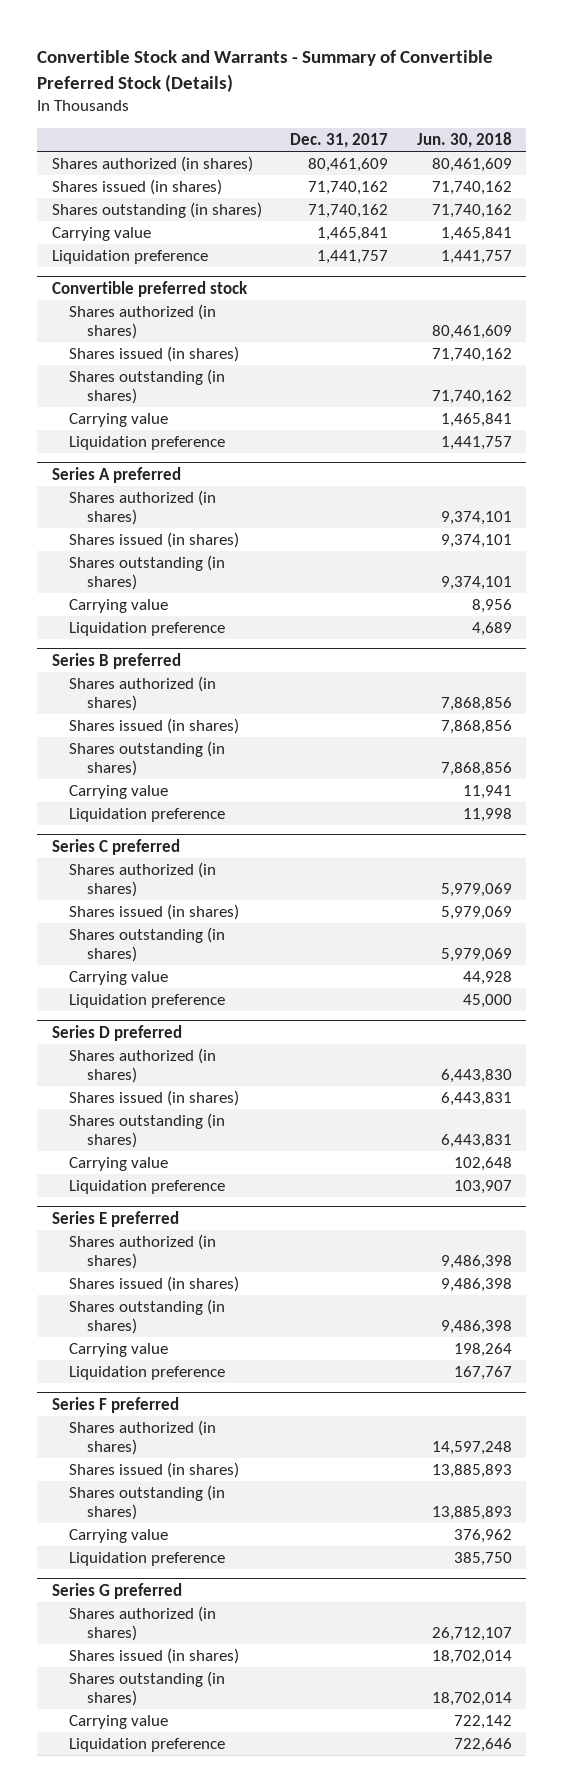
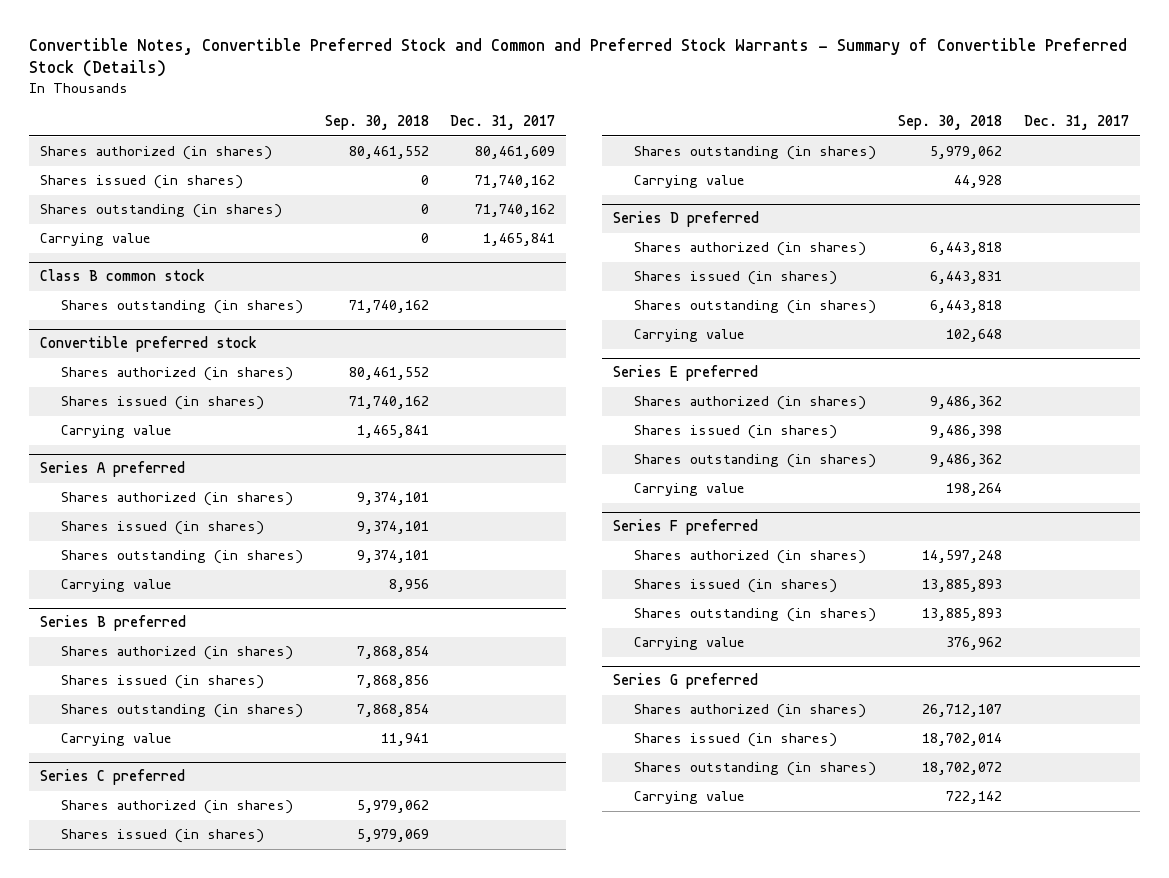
[37,50,494,92] Convertible Stock and Warrants - Summary of Convertible Preferred Stock (Details) -> [28,38,1127,78] Convertible Notes, Convertible Preferred Stock and Common and Preferred Stock Warrants - Summary of Convertible Preferred Stock (Details)
[416,131,512,148] Jun. 30, 2018 -> none
none -> [324,115,429,131] Sep. 30, 2018
[51,250,208,265] Liquidation preference -> none
none -> [39,269,205,282] Class B common stock
none -> [60,300,303,315] Shares outstanding (in shares)
[69,369,226,405] Shares outstanding (in shares) -> none
[69,436,226,451] Liquidation preference -> none
[69,622,226,637] Liquidation preference -> none
[69,808,226,823] Liquidation preference -> none
[69,994,226,1009] Liquidation preference -> none
[69,1180,226,1195] Liquidation preference -> none
[69,1366,226,1381] Liquidation preference -> none
[69,1552,226,1567] Liquidation preference -> none
[69,1738,226,1753] Liquidation preference -> none

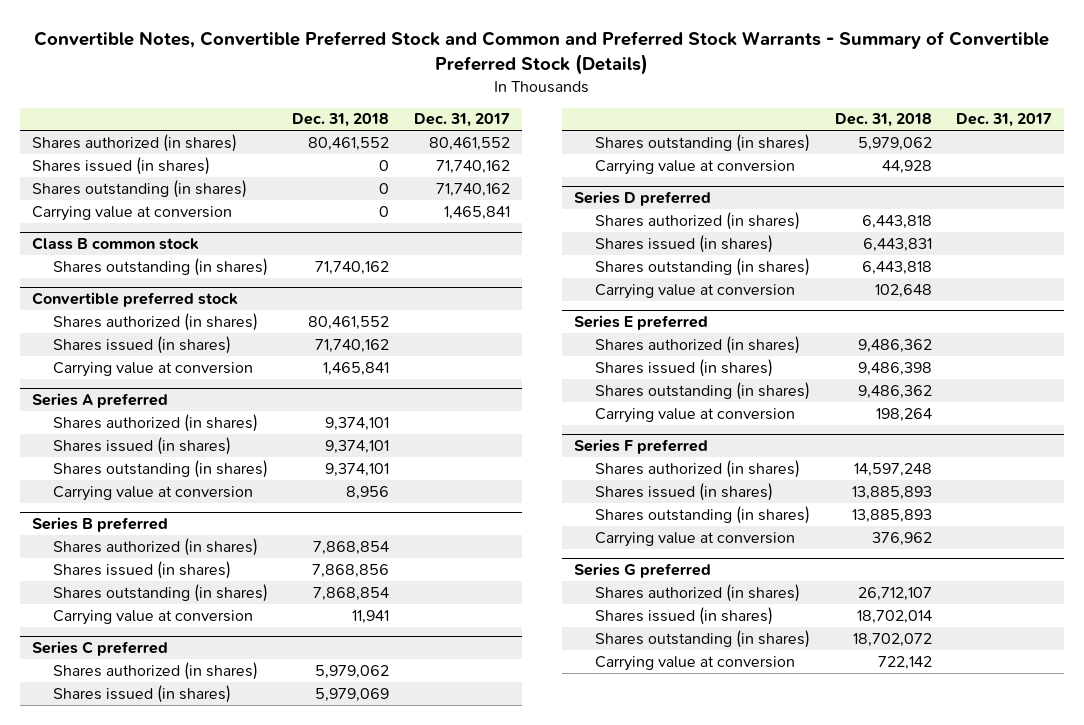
[324,115,429,131] Sep. 30, 2018 -> none
none -> [292,113,390,128] Dec. 31, 2018
[475,146,556,160] 80,461,609 -> [428,136,510,151] 80,461,552
[39,233,151,247] Carrying value -> [32,205,233,221] Carrying value at conversion
[60,425,172,439] Carrying value -> [52,361,253,377] Carrying value at conversion
[60,579,172,593] Carrying value -> [52,485,253,501] Carrying value at conversion
[60,733,172,747] Carrying value -> [52,609,253,625] Carrying value at conversion
[634,175,746,189] Carrying value -> [595,159,796,175] Carrying value at conversion
[634,329,746,343] Carrying value -> [595,283,796,299] Carrying value at conversion
[634,483,746,497] Carrying value -> [595,407,796,423] Carrying value at conversion
[634,637,746,651] Carrying value -> [595,531,796,547] Carrying value at conversion
[634,791,746,805] Carrying value -> [595,655,796,671] Carrying value at conversion

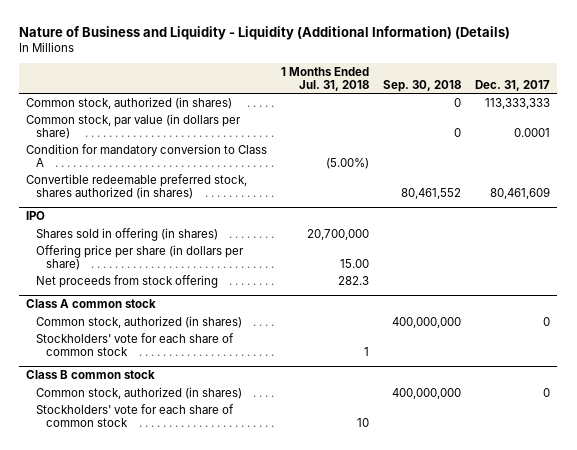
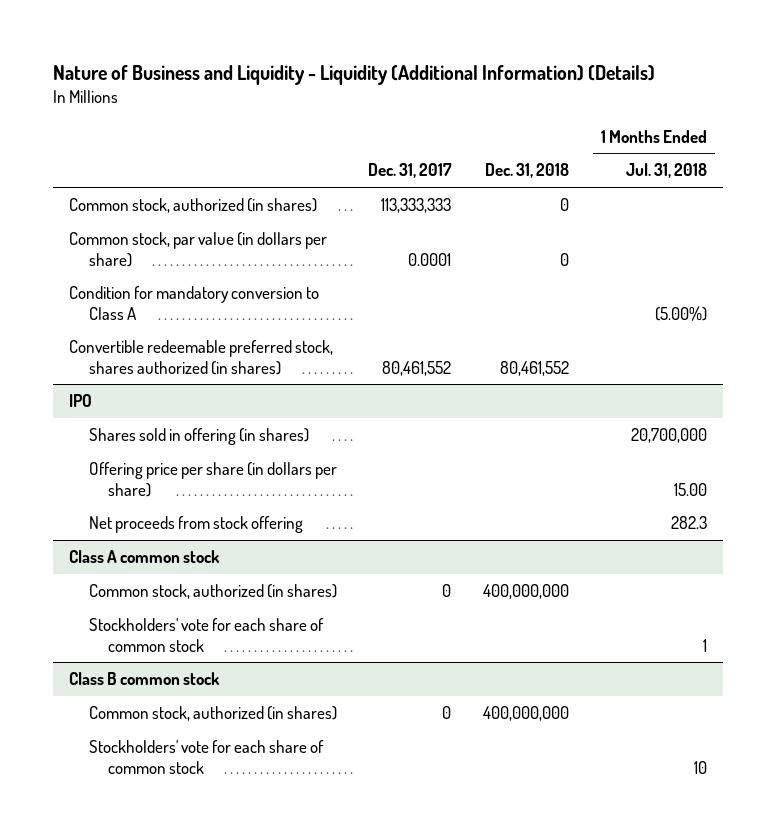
[383,80,462,93] Sep. 30, 2018 -> none
none -> [485,163,570,179] Dec. 31, 2018
[490,187,551,200] 80,461,609 -> [382,360,452,376] 80,461,552

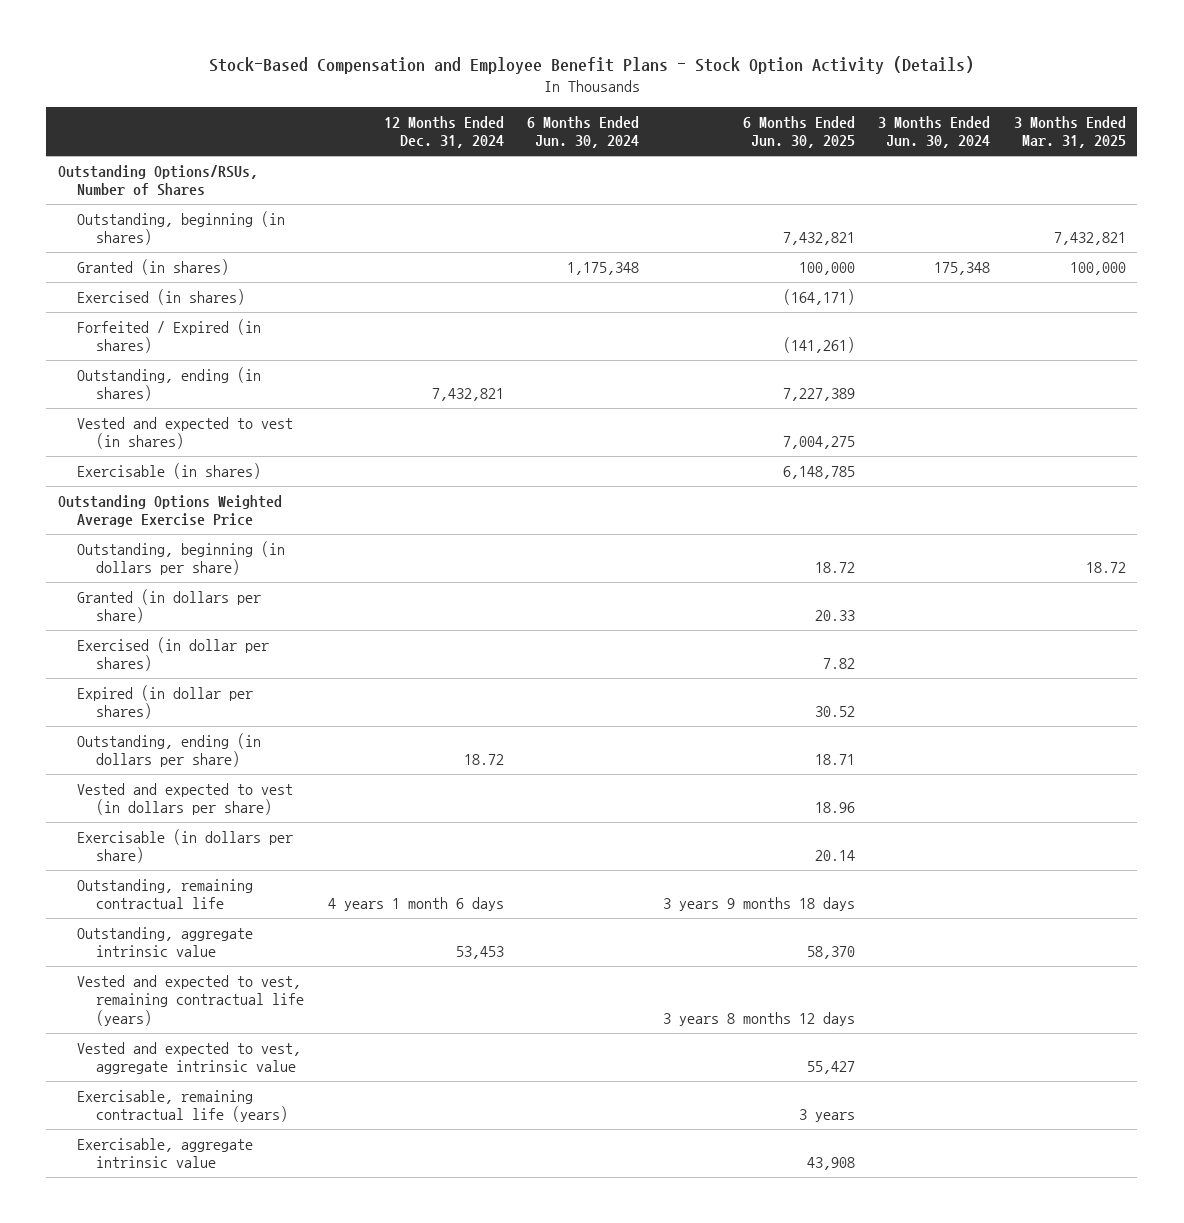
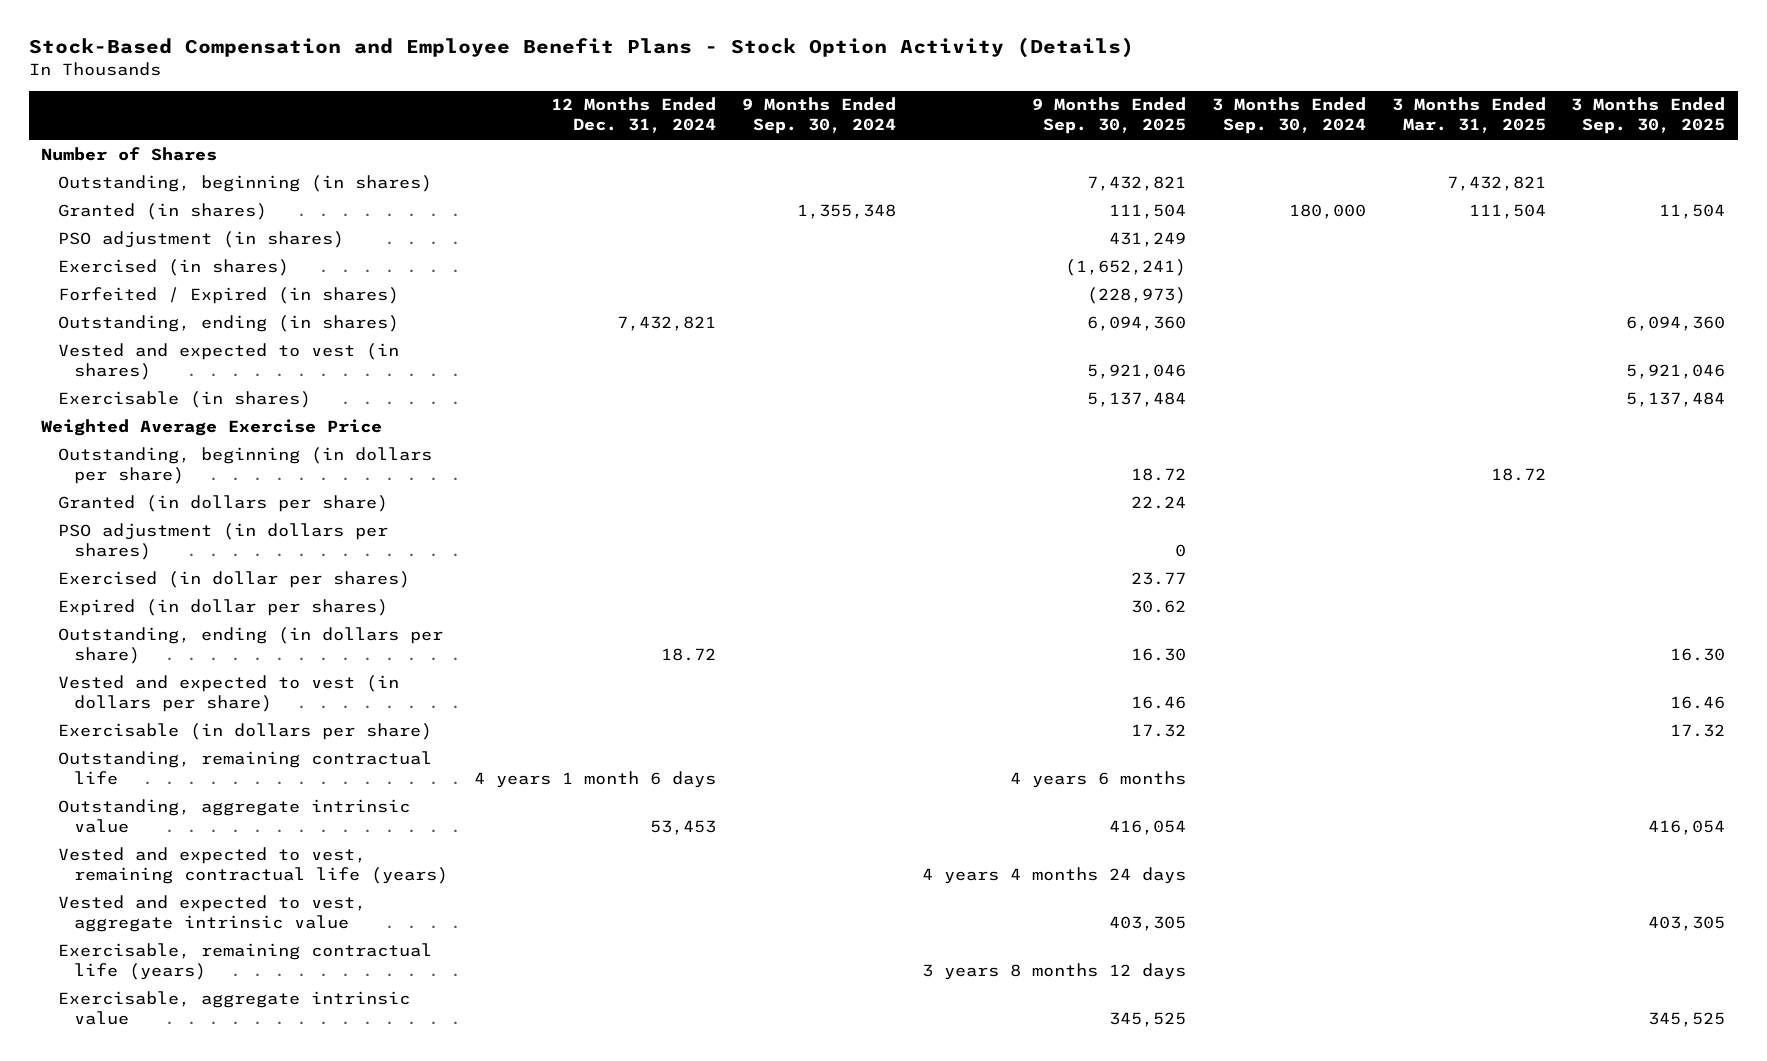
[527,115,640,149] 6 Months Ended Jun. 30, 2024 -> none
[742,115,855,149] 6 Months Ended Jun. 30, 2025 -> none
[878,115,991,149] 3 Months Ended Jun. 30, 2024 -> none
none -> [742,97,897,135] 9 Months Ended Sep. 30, 2024
none -> [1031,97,1186,135] 9 Months Ended Sep. 30, 2025
none -> [1211,97,1366,135] 3 Months Ended Sep. 30, 2024
none -> [1571,97,1726,135] 3 Months Ended Sep. 30, 2025
[57,164,258,197] Outstanding Options/RSUs, Number of Shares -> [41,146,218,161] Number of Shares
[1069,261,1126,275] 100,000 -> [1468,203,1546,219] 111,504
none -> [57,230,344,248] PSO adjustment (in shares)
[57,494,282,528] Outstanding Options Weighted Average Exercise Price -> [41,418,383,436] Weighted Average Exercise Price
none -> [57,522,388,560] PSO adjustment (in dollars per shares)

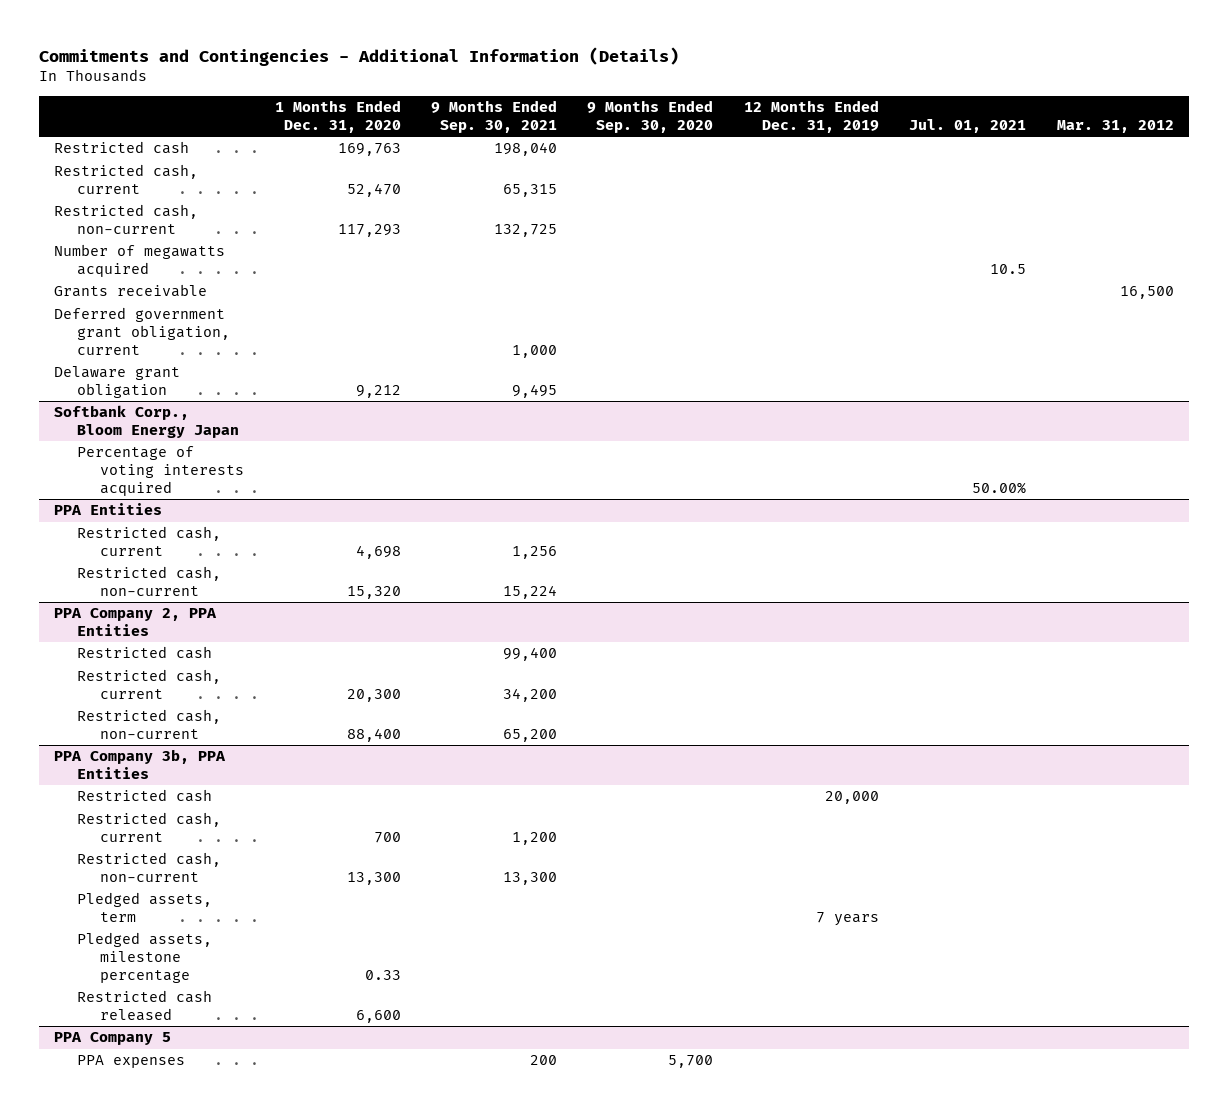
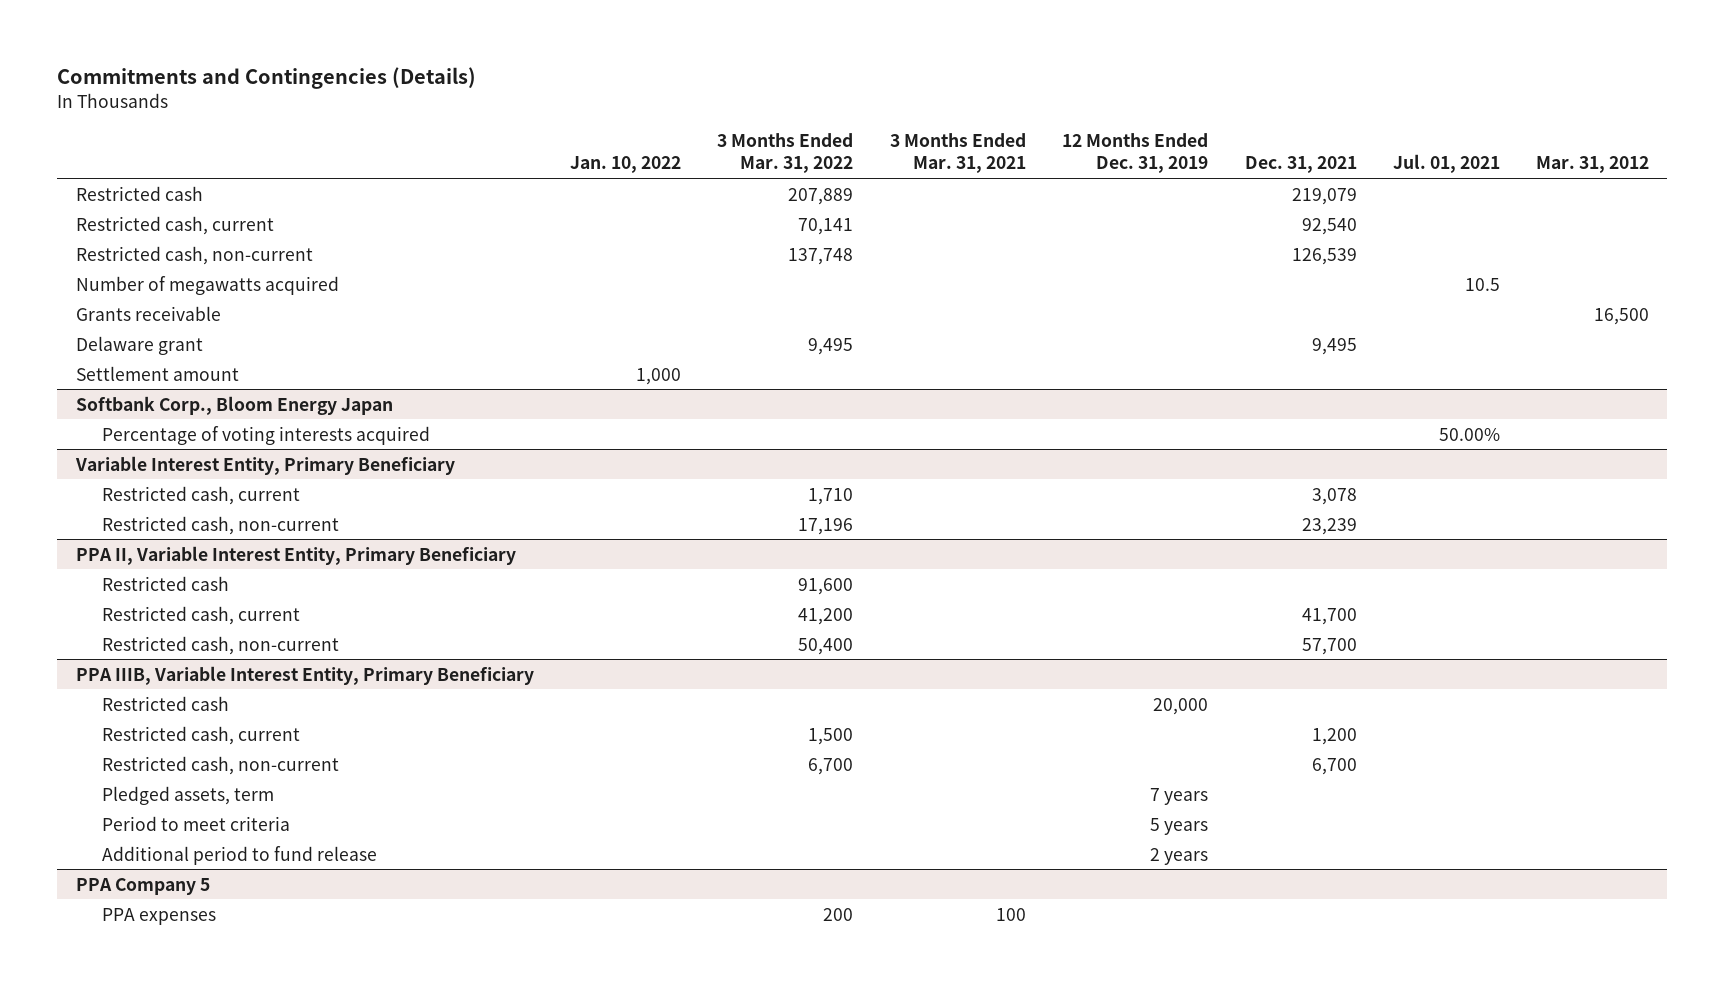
[39,46,680,66] Commitments and Contingencies - Additional Information (Details) -> [57,67,477,90] Commitments and Contingencies (Details)
[274,100,401,133] 1 Months Ended Dec. 31, 2020 -> none
[431,100,558,133] 9 Months Ended Sep. 30, 2021 -> none
[587,100,714,133] 9 Months Ended Sep. 30, 2020 -> none
none -> [570,156,682,174] Jan. 10, 2022
none -> [717,132,854,174] 3 Months Ended Mar. 31, 2022
none -> [889,132,1026,174] 3 Months Ended Mar. 31, 2021
none -> [1244,156,1357,174] Dec. 31, 2021
[54,307,231,355] Deferred government grant obligation, current -> none
[54,366,181,399] Delaware grant obligation -> [75,335,203,355] Delaware grant
none -> [75,365,239,381] Settlement amount
[54,503,163,516] PPA Entities -> [74,455,455,475] Variable Interest Entity, Primary Beneficiary
[54,608,218,637] PPA Company 2, PPA Entities -> none
[77,646,213,660] Restricted cash -> none
[77,669,222,700] Restricted cash, current -> none
[77,709,222,740] Restricted cash, non-current -> none
none -> [75,545,516,565] PPA II, Variable Interest Entity, Primary Beneficiary
none -> [101,575,229,591] Restricted cash
none -> [101,605,300,625] Restricted cash, current
none -> [101,635,339,655] Restricted cash, non-current
[54,749,227,780] PPA Company 3b, PPA Entities -> [75,665,534,685] PPA IIIB, Variable Interest Entity, Primary Beneficiary
[77,932,213,983] Pledged assets, milestone percentage -> none
[77,990,213,1022] Restricted cash released -> none
none -> [101,815,290,831] Period to meet criteria
none -> [101,845,377,865] Additional period to fund release

